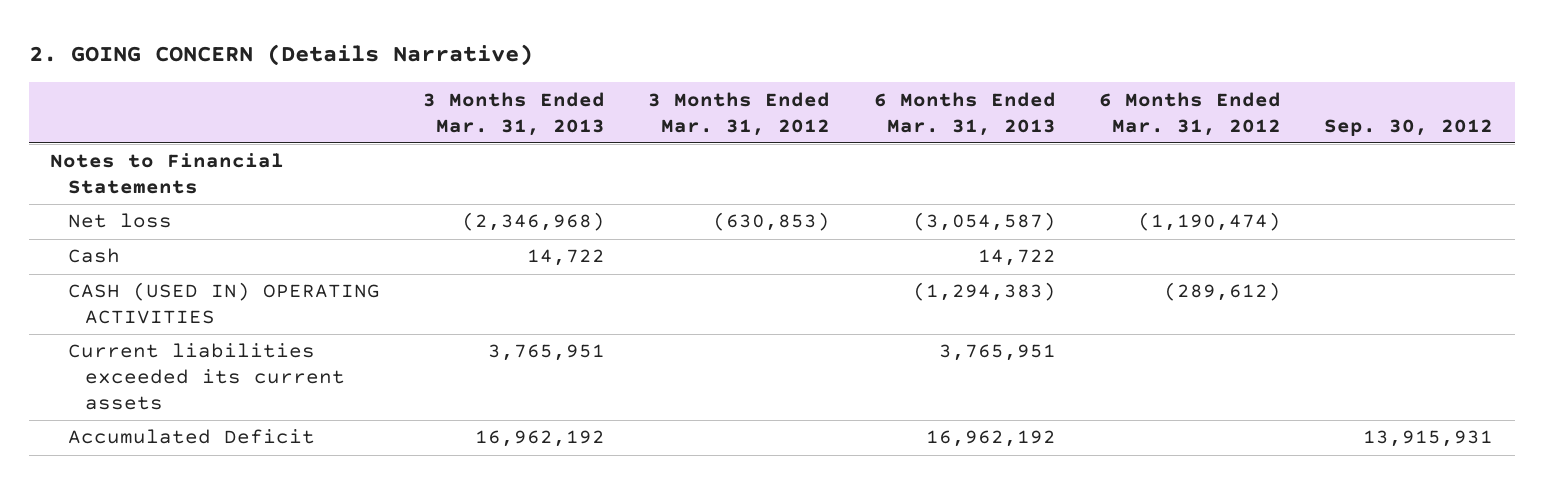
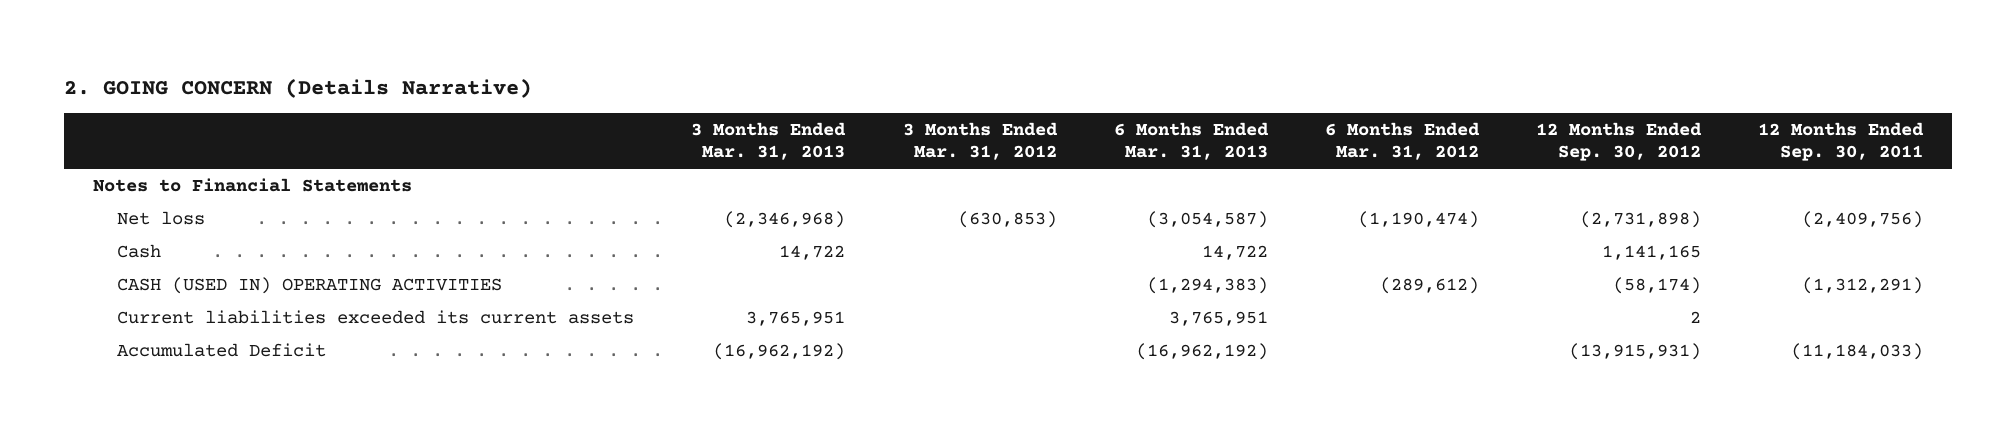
[1324,118,1494,136] Sep. 30, 2012 -> none
none -> [1536,122,1703,162] 12 Months Ended Sep. 30, 2012
none -> [1758,122,1925,162] 12 Months Ended Sep. 30, 2011
[475,430,606,448] 16,962,192 -> [713,343,846,361] (16,962,192)
[925,430,1056,448] 16,962,192 -> [1135,343,1268,361] (16,962,192)

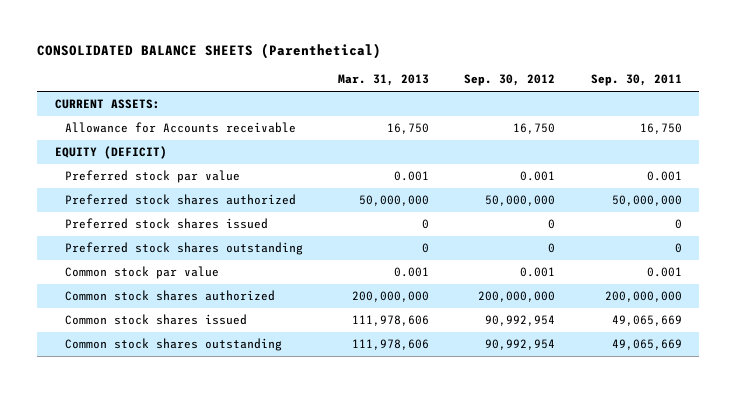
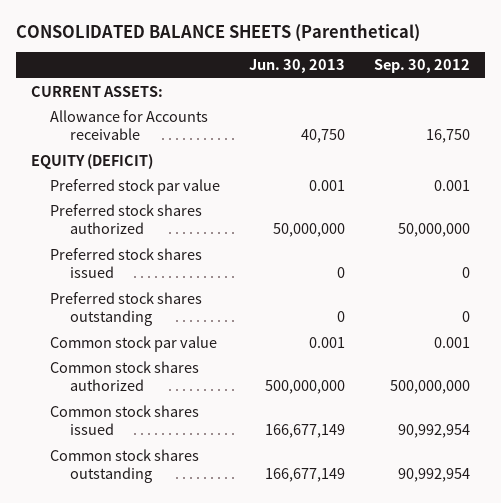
[338,74,430,87] Mar. 31, 2013 -> none
[590,74,682,87] Sep. 30, 2011 -> none
none -> [249,59,346,74] Jun. 30, 2013
[478,291,556,303] 200,000,000 -> [390,380,471,395] 500,000,000

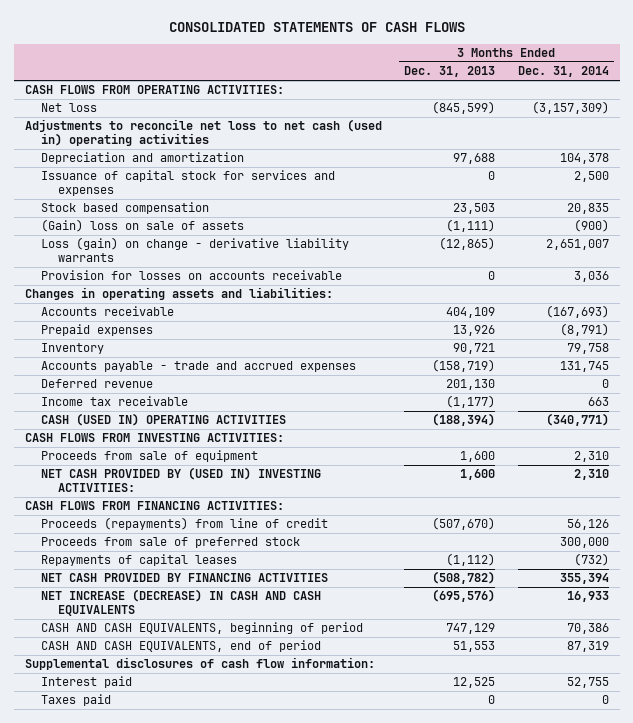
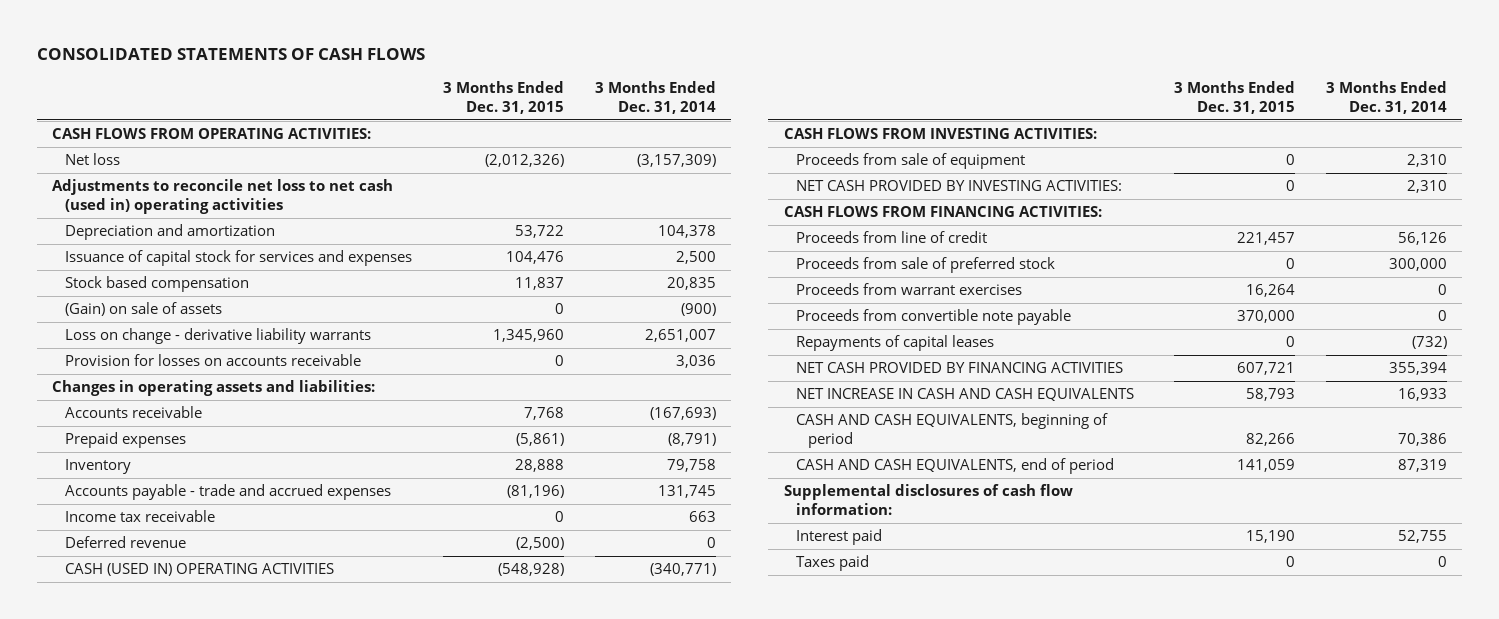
[404,66,496,78] Dec. 31, 2013 -> none
none -> [442,80,564,115] 3 Months Ended Dec. 31, 2015
[41,219,245,233] (Gain) loss on sale of assets -> [64,302,222,317] (Gain) on sale of assets
[41,237,350,263] Loss (gain) on change - derivative liability warrants -> [64,328,371,345] Loss on change - derivative liability warrants
[41,379,154,389] Deferred revenue -> [64,536,186,549] Deferred revenue
[41,467,322,493] NET CASH PROVIDED BY (USED IN) INVESTING ACTIVITIES: -> [795,180,1122,192] NET CASH PROVIDED BY INVESTING ACTIVITIES:
[41,517,329,531] Proceeds (repayments) from line of credit -> [795,231,987,244] Proceeds from line of credit
none -> [795,283,1022,296] Proceeds from warrant exercises
none -> [795,309,1071,326] Proceeds from convertible note payable
[41,589,322,617] NET INCREASE (DECREASE) IN CASH AND CASH EQUIVALENTS -> [795,388,1134,402] NET INCREASE IN CASH AND CASH EQUIVALENTS

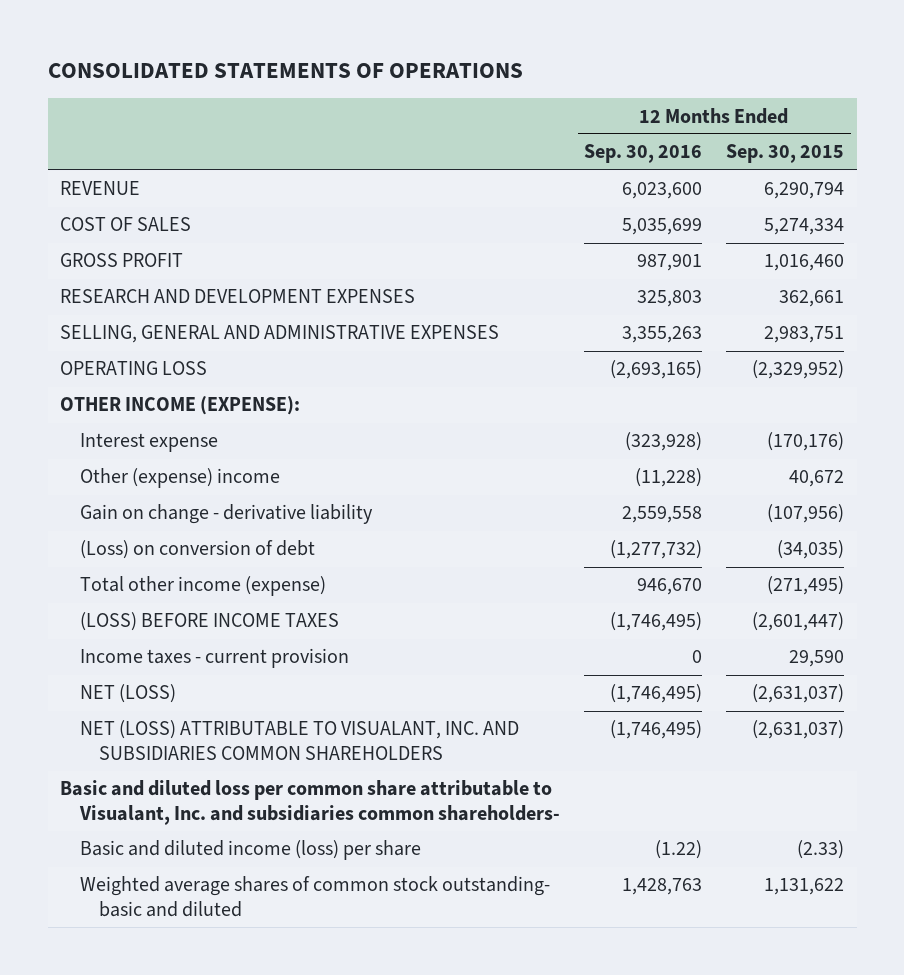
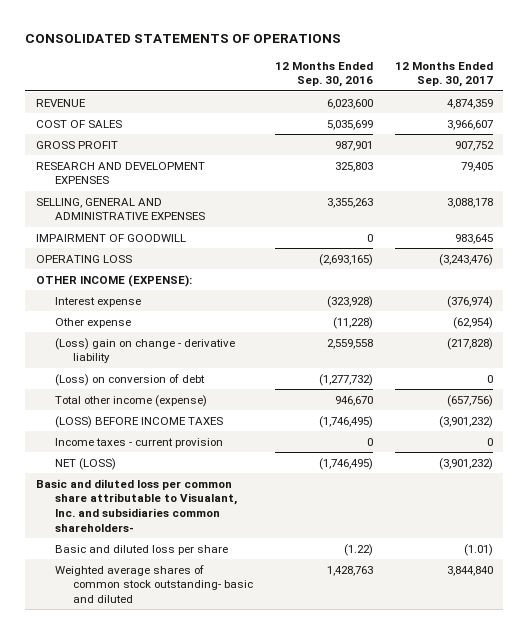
[726,144,845,164] Sep. 30, 2015 -> none
none -> [394,61,493,88] 12 Months Ended Sep. 30, 2017
none -> [36,233,187,242] IMPAIRMENT OF GOODWILL
[79,468,280,489] Other (expense) income -> [54,317,131,328] Other expense
[79,504,373,525] Gain on change - derivative liability -> [54,337,235,364] (Loss) gain on change - derivative liability
[79,720,519,761] NET (LOSS) ATTRIBUTABLE TO VISUALANT, INC. AND SUBSIDIARIES COMMON SHAREHOLDERS -> none
[79,840,421,861] Basic and diluted income (loss) per share -> [54,544,228,555] Basic and diluted loss per share

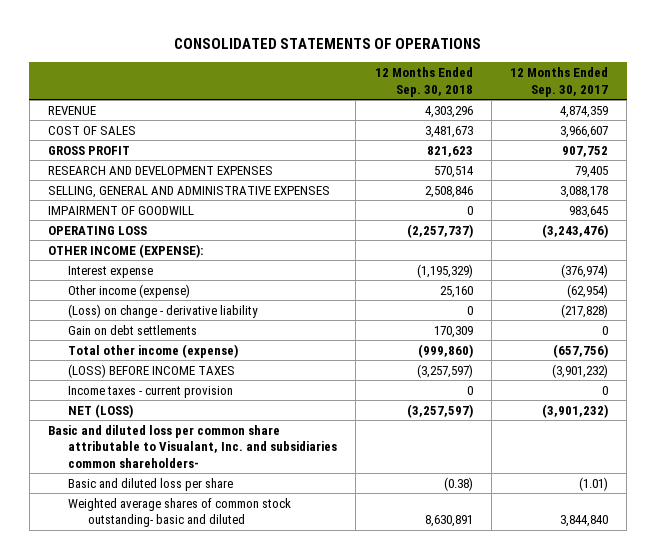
[274,61,373,88] 12 Months Ended Sep. 30, 2016 -> none
none -> [374,67,473,97] 12 Months Ended Sep. 30, 2018
[54,317,131,328] Other expense -> [68,283,191,298] Other income (expense)
[54,337,235,364] (Loss) gain on change - derivative liability -> [68,303,259,318] (Loss) on change - derivative liability
[54,373,205,386] (Loss) on conversion of debt -> [68,324,198,335] Gain on debt settlements

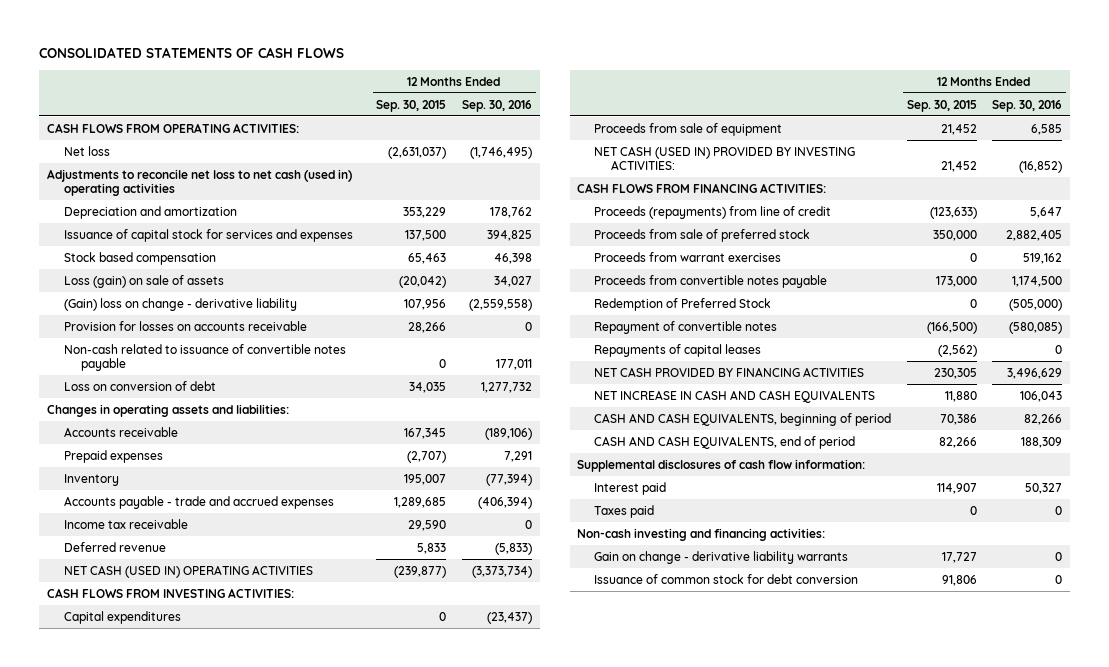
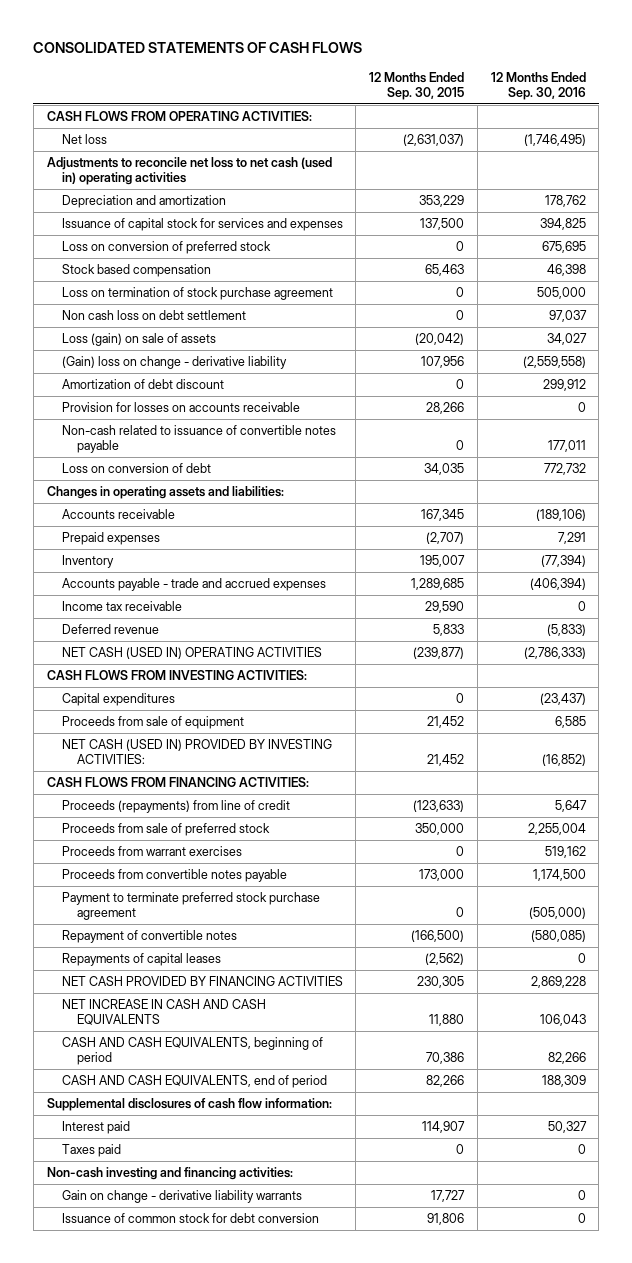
none -> [61,241,271,255] Loss on conversion of preferred stock
none -> [61,287,333,301] Loss on termination of stock purchase agreement
none -> [61,310,246,321] Non cash loss on debt settlement
none -> [61,379,224,390] Amortization of debt discount
[480,381,532,393] 1,277,732 -> [543,463,586,476] 772,732
[471,565,532,578] (3,373,734) -> [523,647,586,660] (2,786,333)
[1006,229,1063,241] 2,882,405 -> [527,823,586,836] 2,255,004
[594,297,772,311] Redemption of Preferred Stock -> none
none -> [61,892,320,921] Payment to terminate preferred stock purchase agreement
[1007,367,1063,379] 3,496,629 -> [530,976,586,989] 2,869,228

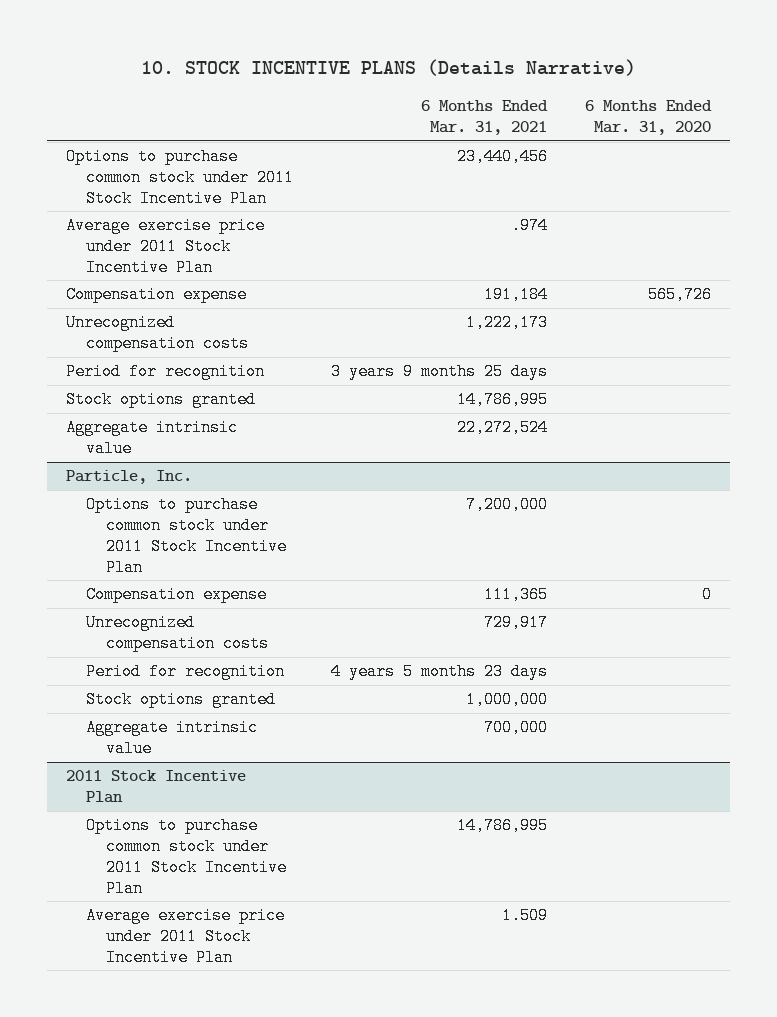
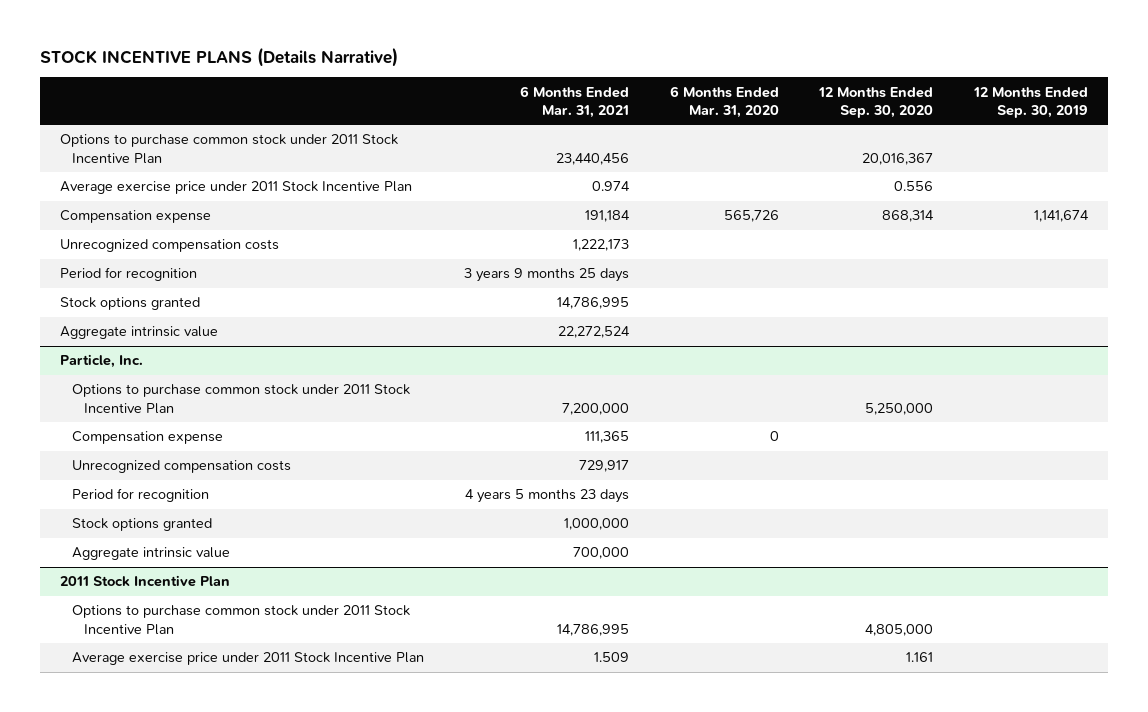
[140,59,636,77] 10. STOCK INCENTIVE PLANS (Details Narrative) -> [39,46,398,67] STOCK INCENTIVE PLANS (Details Narrative)
none -> [818,86,934,119] 12 Months Ended Sep. 30, 2020
none -> [972,86,1088,119] 12 Months Ended Sep. 30, 2019
[511,217,549,235] .974 -> [592,181,631,192] 0.974

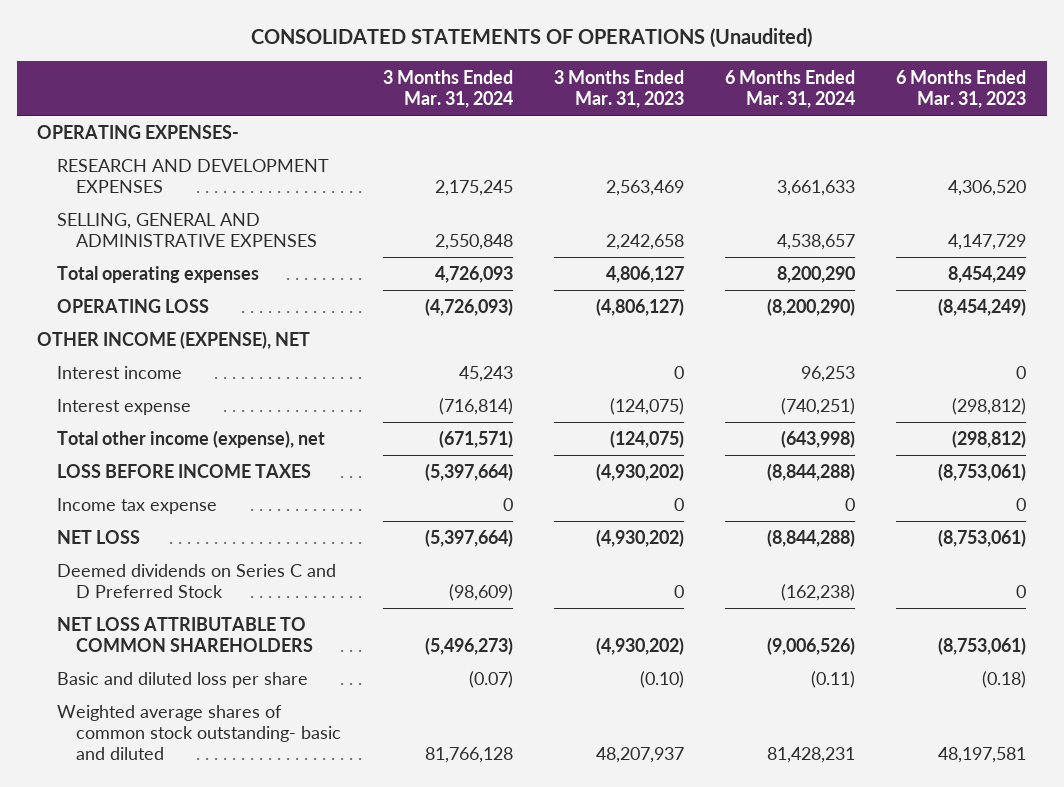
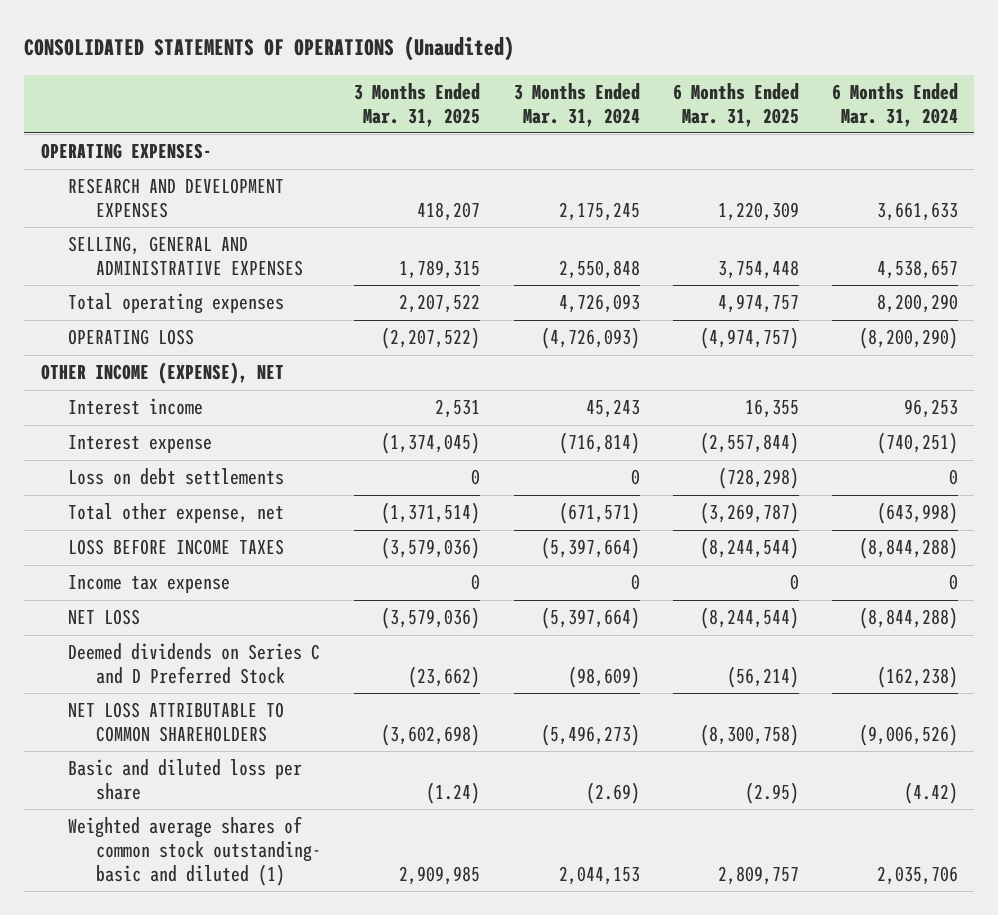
[553,69,684,108] 3 Months Ended Mar. 31, 2023 -> none
[896,69,1027,108] 6 Months Ended Mar. 31, 2023 -> none
none -> [354,82,481,127] 3 Months Ended Mar. 31, 2025
none -> [672,82,799,127] 6 Months Ended Mar. 31, 2025
none -> [68,468,285,486] Loss on debt settlements
[56,429,325,448] Total other income (expense), net -> [68,503,285,524] Total other expense, net
[468,670,513,688] (0.07) -> [585,782,640,805] (2.69)
[811,670,856,688] (0.11) -> [903,782,958,805] (4.42)
[56,704,342,760] Weighted average shares of common stock outstanding- basic and diluted -> [68,816,322,886] Weighted average shares of common stock outstanding- basic and diluted (1)
[424,746,513,763] 81,766,128 -> [558,865,640,885] 2,044,153
[767,746,856,763] 81,428,231 -> [876,865,958,885] 2,035,706

